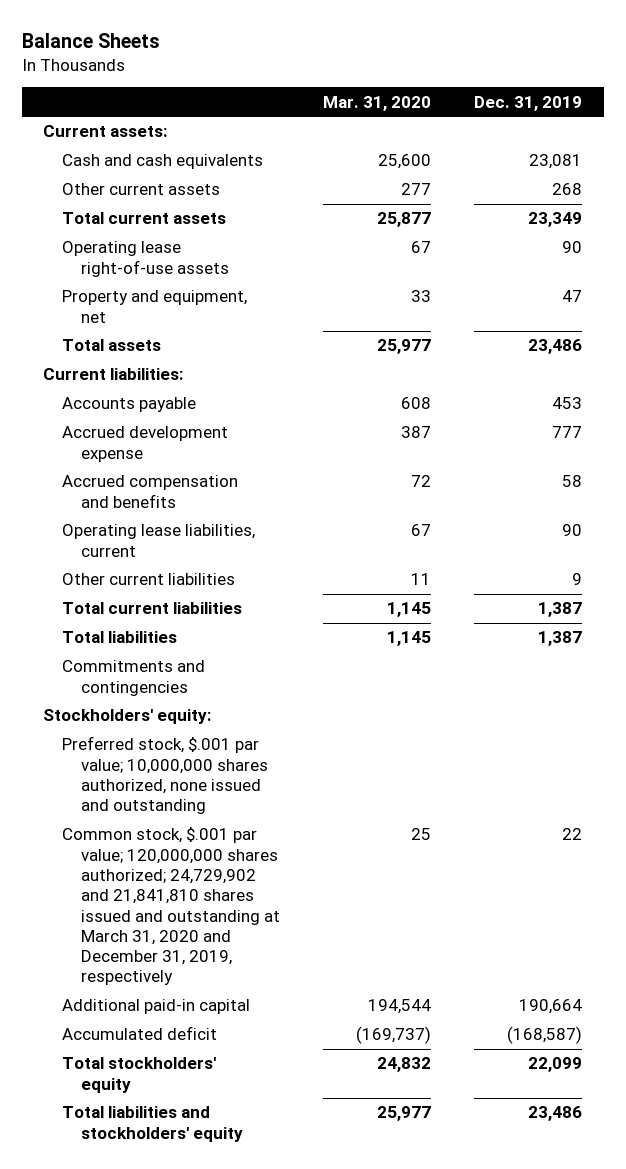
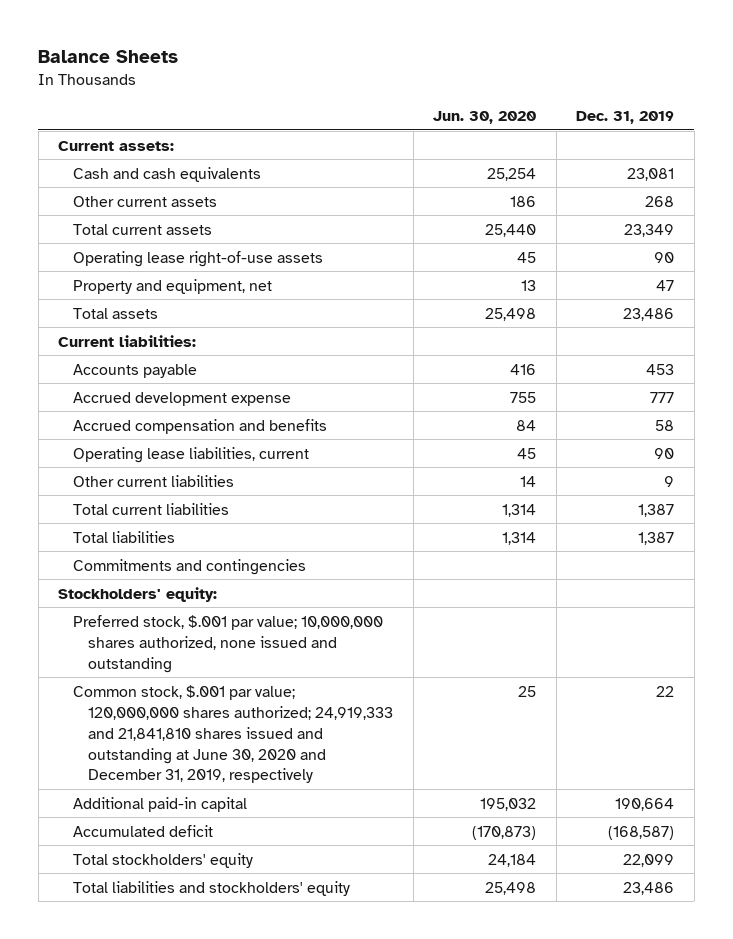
[322,95,431,111] Mar. 31, 2020 -> none
none -> [433,111,537,125] Jun. 30, 2020
[61,827,280,986] Common stock, $.001 par value; 120,000,000 shares authorized; 24,729,902 and 21,841,810 shares issued and outstanding at March 31, 2020 and December 31, 2019, respectively -> [73,684,394,784] Common stock, $.001 par value; 120,000,000 shares authorized; 24,919,333 and 21,841,810 shares issued and outstanding at June 30, 2020 and December 31, 2019, respectively

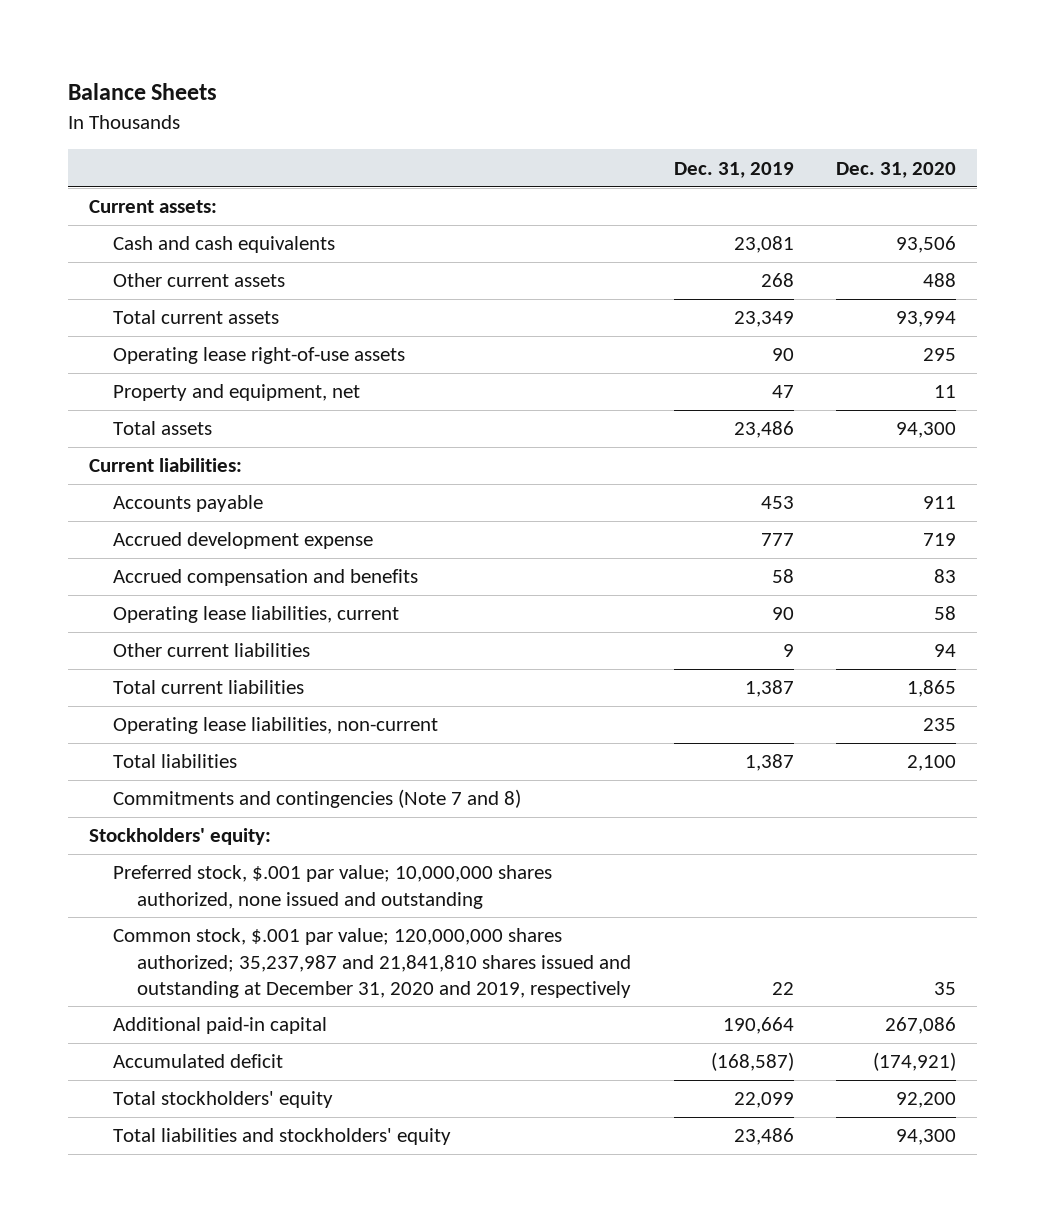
[433,111,537,125] Jun. 30, 2020 -> none
none -> [835,161,956,178] Dec. 31, 2020
none -> [113,717,439,735] Operating lease liabilities, non-current
[73,558,307,575] Commitments and contingencies -> [113,789,522,809] Commitments and contingencies (Note 7 and 8)
[73,684,394,784] Common stock, $.001 par value; 120,000,000 shares authorized; 24,919,333 and 21,841,810 shares issued and outstanding at June 30, 2020 and December 31, 2019, respectively -> [113,928,632,998] Common stock, $.001 par value; 120,000,000 shares authorized; 35,237,987 and 21,841,810 shares issued and outstanding at December 31, 2020 and 2019, respectively

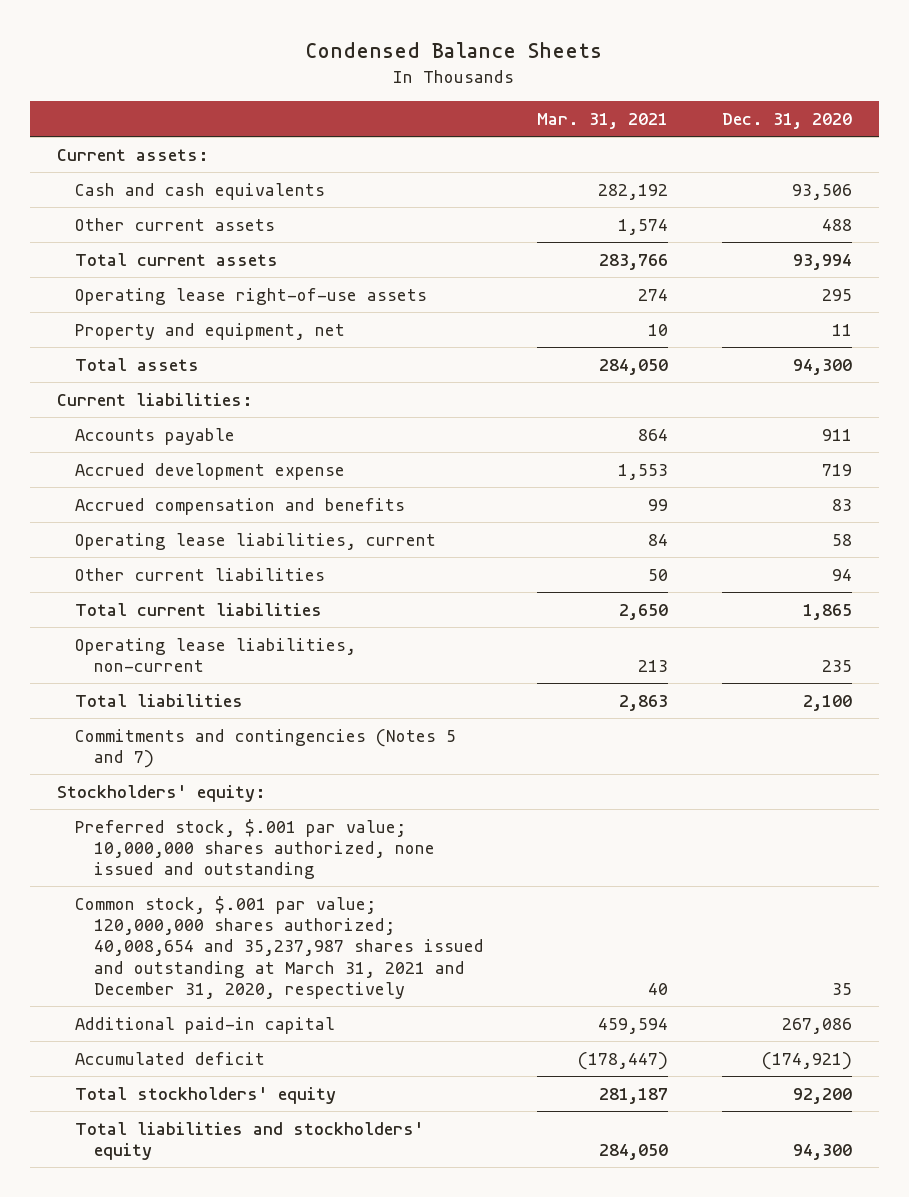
[67,83,217,101] Balance Sheets -> [305,42,603,59] Condensed Balance Sheets
[673,161,794,178] Dec. 31, 2019 -> none
none -> [537,112,669,129] Mar. 31, 2021
[113,789,522,809] Commitments and contingencies (Note 7 and 8) -> [75,728,457,769] Commitments and contingencies (Notes 5 and 7)
[113,928,632,998] Common stock, $.001 par value; 120,000,000 shares authorized; 35,237,987 and 21,841,810 shares issued and outstanding at December 31, 2020 and 2019, respectively -> [75,895,484,999] Common stock, $.001 par value; 120,000,000 shares authorized; 40,008,654 and 35,237,987 shares issued and outstanding at March 31, 2021 and December 31, 2020, respectively

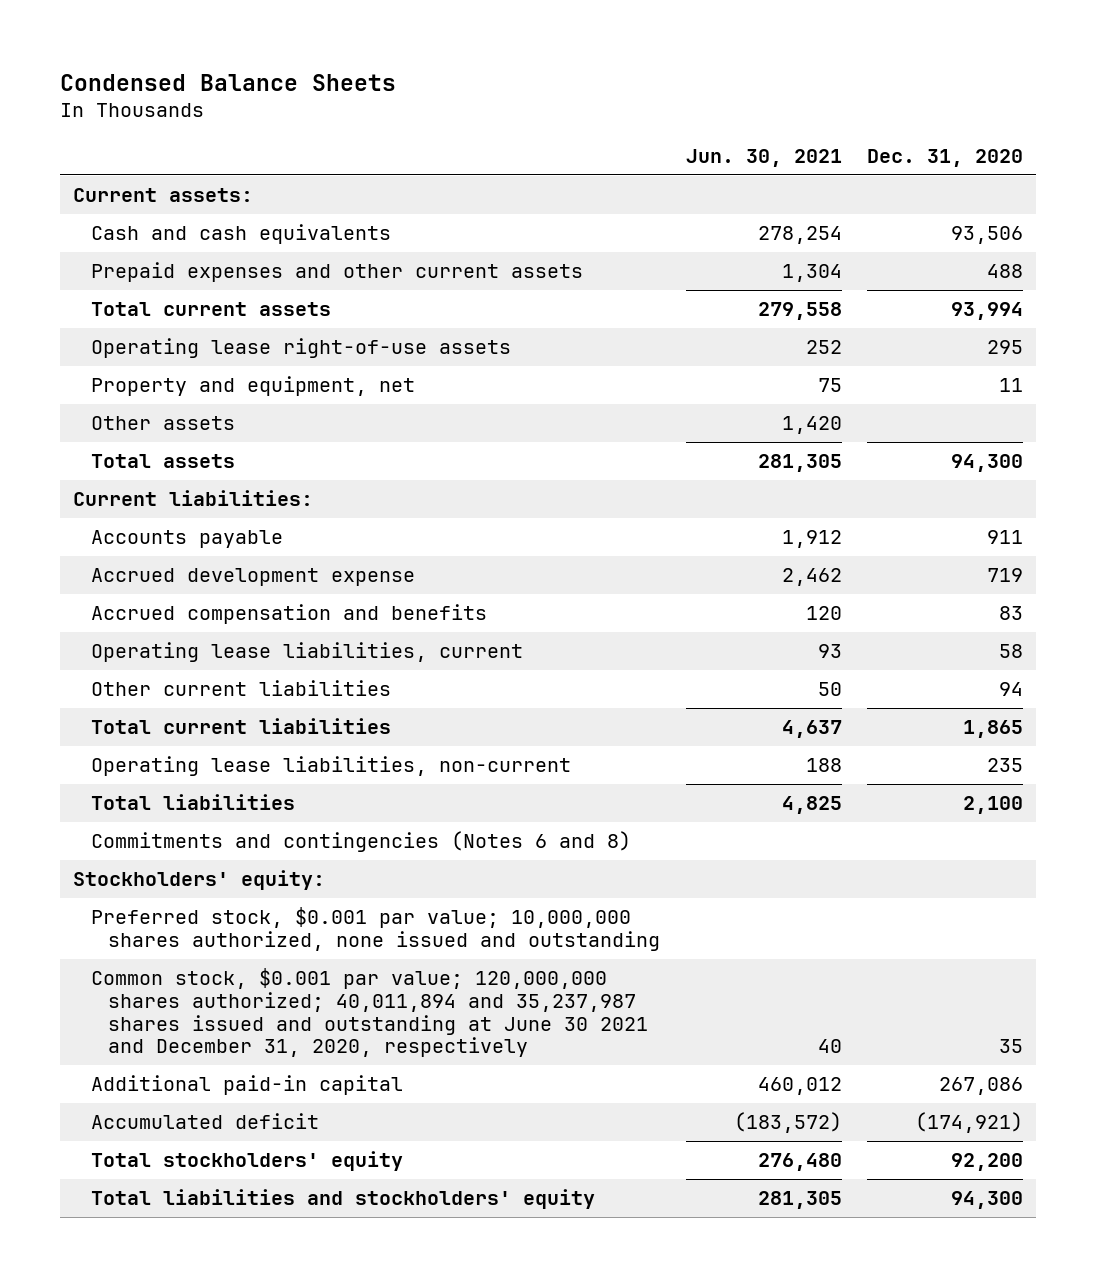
[537,112,669,129] Mar. 31, 2021 -> none
none -> [685,148,842,167] Jun. 30, 2021
[75,217,276,231] Other current assets -> [90,262,583,283] Prepaid expenses and other current assets
none -> [90,416,235,431] Other assets
[75,728,457,769] Commitments and contingencies (Notes 5 and 7) -> [90,831,631,853] Commitments and contingencies (Notes 6 and 8)
[75,818,435,880] Preferred stock, $.001 par value; 10,000,000 shares authorized, none issued and outstanding -> [90,907,660,951] Preferred stock, $0.001 par value; 10,000,000 shares authorized, none issued and outstanding
[75,895,484,999] Common stock, $.001 par value; 120,000,000 shares authorized; 40,008,654 and 35,237,987 shares issued and outstanding at March 31, 2021 and December 31, 2020, respectively -> [90,968,648,1058] Common stock, $0.001 par value; 120,000,000 shares authorized; 40,011,894 and 35,237,987 shares issued and outstanding at June 30 2021 and December 31, 2020, respectively

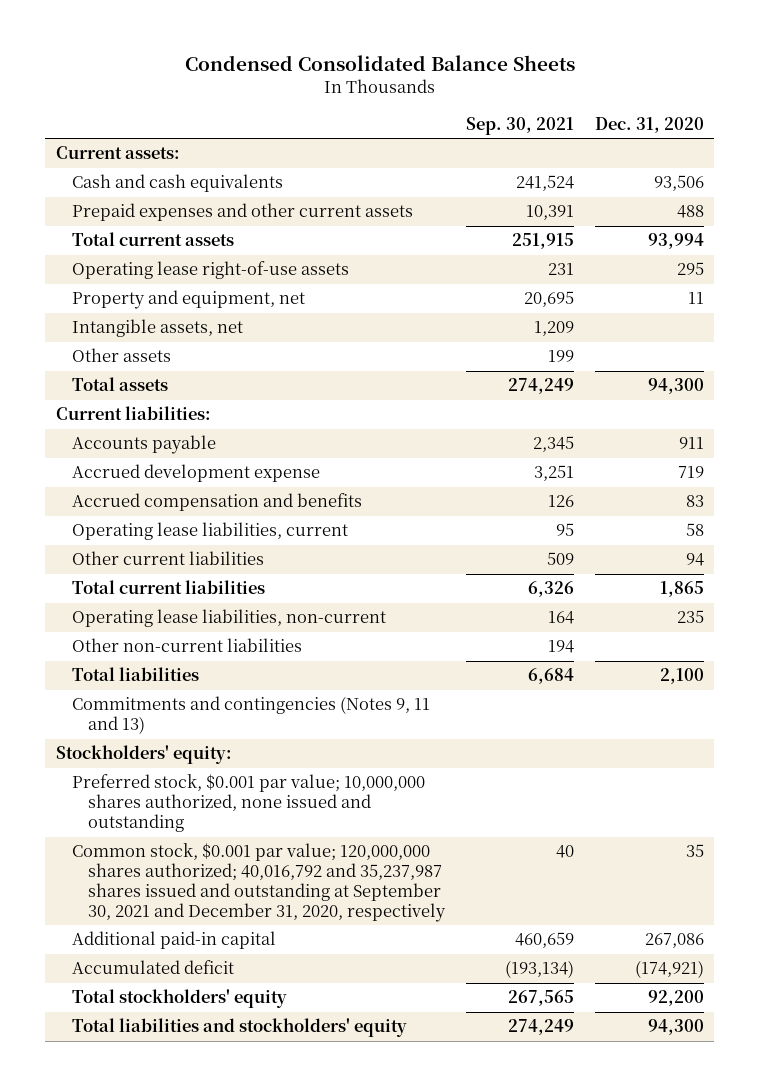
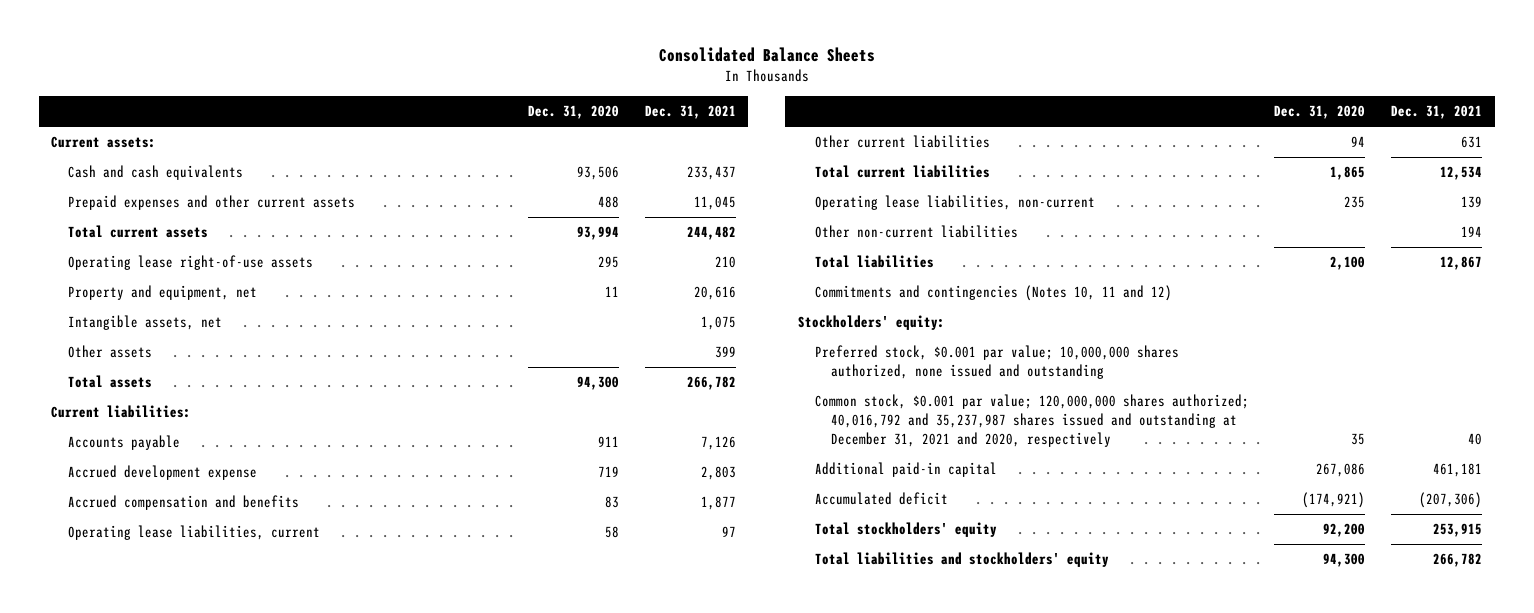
[184,54,575,71] Condensed Consolidated Balance Sheets -> [658,47,875,63] Consolidated Balance Sheets
[465,116,574,135] Sep. 30, 2021 -> none
none -> [644,105,736,120] Dec. 31, 2021
[71,696,430,735] Commitments and contingencies (Notes 9, 11 and 13) -> [814,285,1172,302] Commitments and contingencies (Notes 10, 11 and 12)
[71,843,447,922] Common stock, $0.001 par value; 120,000,000 shares authorized; 40,016,792 and 35,237,987 shares issued and outstanding at September 30, 2021 and December 31, 2020, respectively -> [814,394,1249,448] Common stock, $0.001 par value; 120,000,000 shares authorized; 40,016,792 and 35,237,987 shares issued and outstanding at December 31, 2021 and 2020, respectively

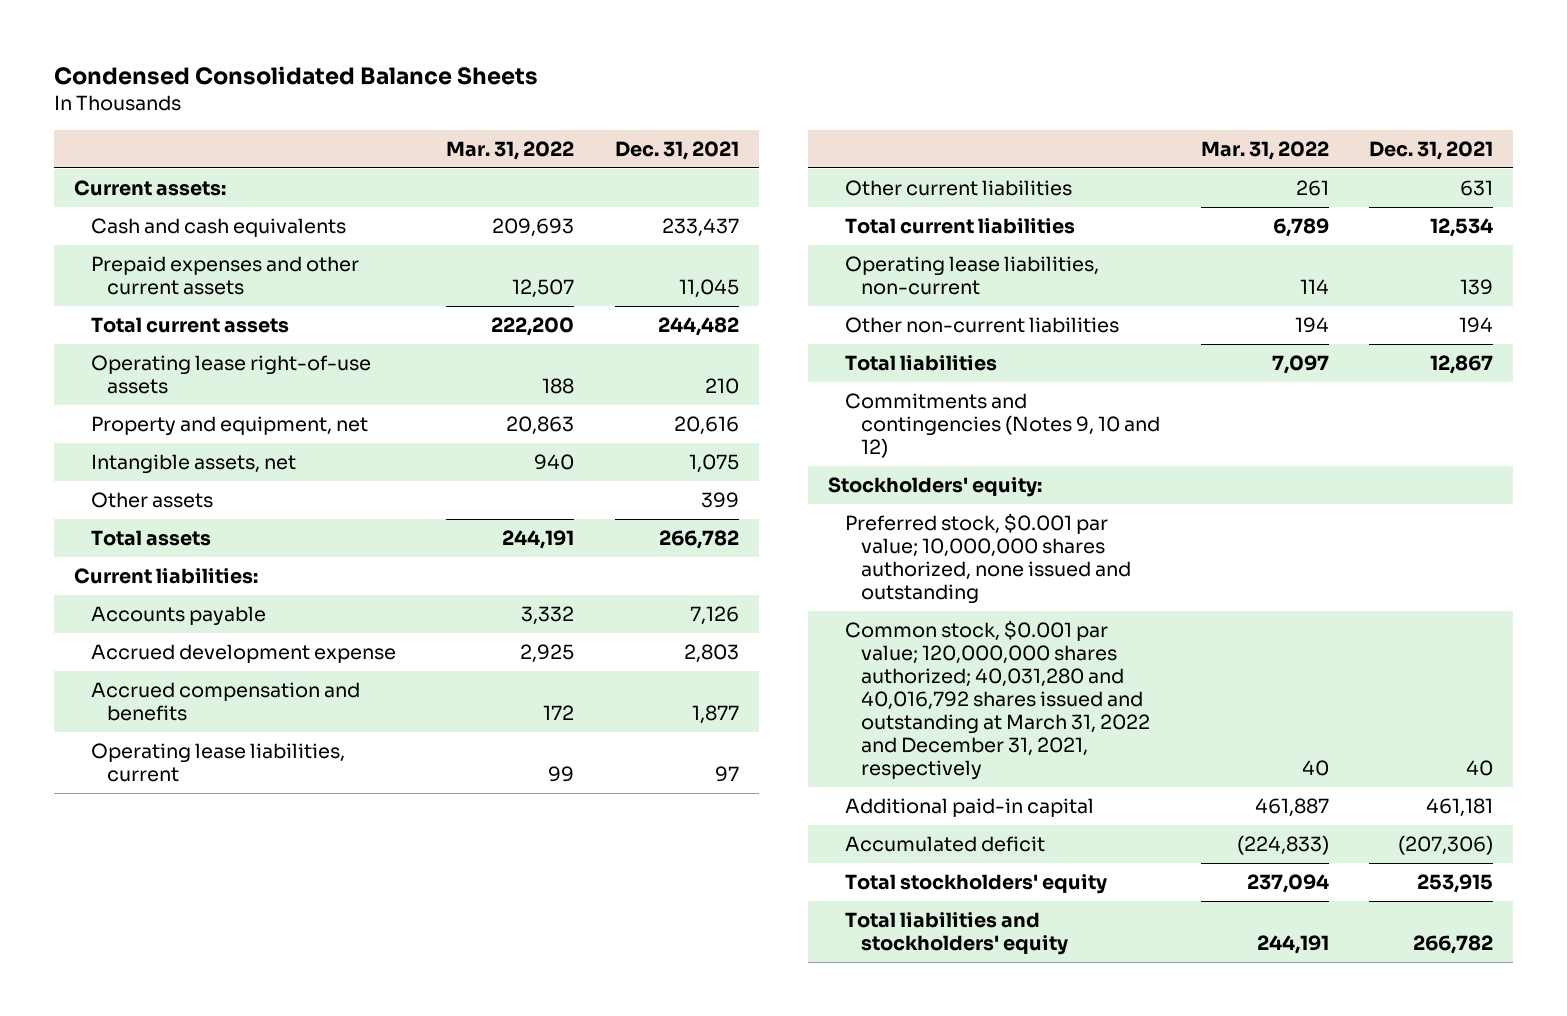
[658,47,875,63] Consolidated Balance Sheets -> [53,66,538,86] Condensed Consolidated Balance Sheets
[527,105,619,120] Dec. 31, 2020 -> none
none -> [446,141,575,161] Mar. 31, 2022
[814,285,1172,302] Commitments and contingencies (Notes 10, 11 and 12) -> [844,393,1161,459] Commitments and contingencies (Notes 9, 10 and 12)
[814,394,1249,448] Common stock, $0.001 par value; 120,000,000 shares authorized; 40,016,792 and 35,237,987 shares issued and outstanding at December 31, 2021 and 2020, respectively -> [844,620,1151,780] Common stock, $0.001 par value; 120,000,000 shares authorized; 40,031,280 and 40,016,792 shares issued and outstanding at March 31, 2022 and December 31, 2021, respectively

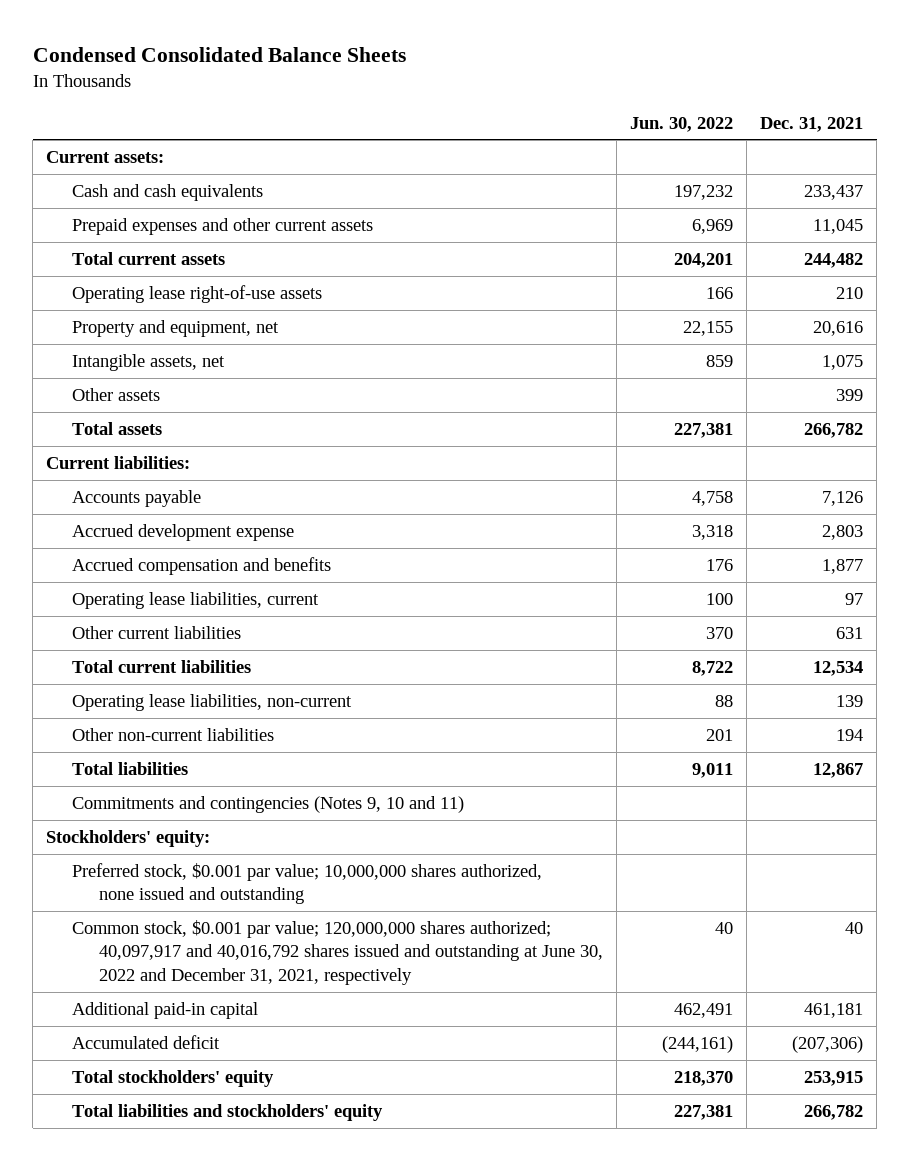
[446,141,575,161] Mar. 31, 2022 -> none
none -> [629,116,733,132] Jun. 30, 2022
[844,393,1161,459] Commitments and contingencies (Notes 9, 10 and 12) -> [72,795,465,813] Commitments and contingencies (Notes 9, 10 and 11)
[844,620,1151,780] Common stock, $0.001 par value; 120,000,000 shares authorized; 40,031,280 and 40,016,792 shares issued and outstanding at March 31, 2022 and December 31, 2021, respectively -> [72,919,603,985] Common stock, $0.001 par value; 120,000,000 shares authorized; 40,097,917 and 40,016,792 shares issued and outstanding at June 30, 2022 and December 31, 2021, respectively

